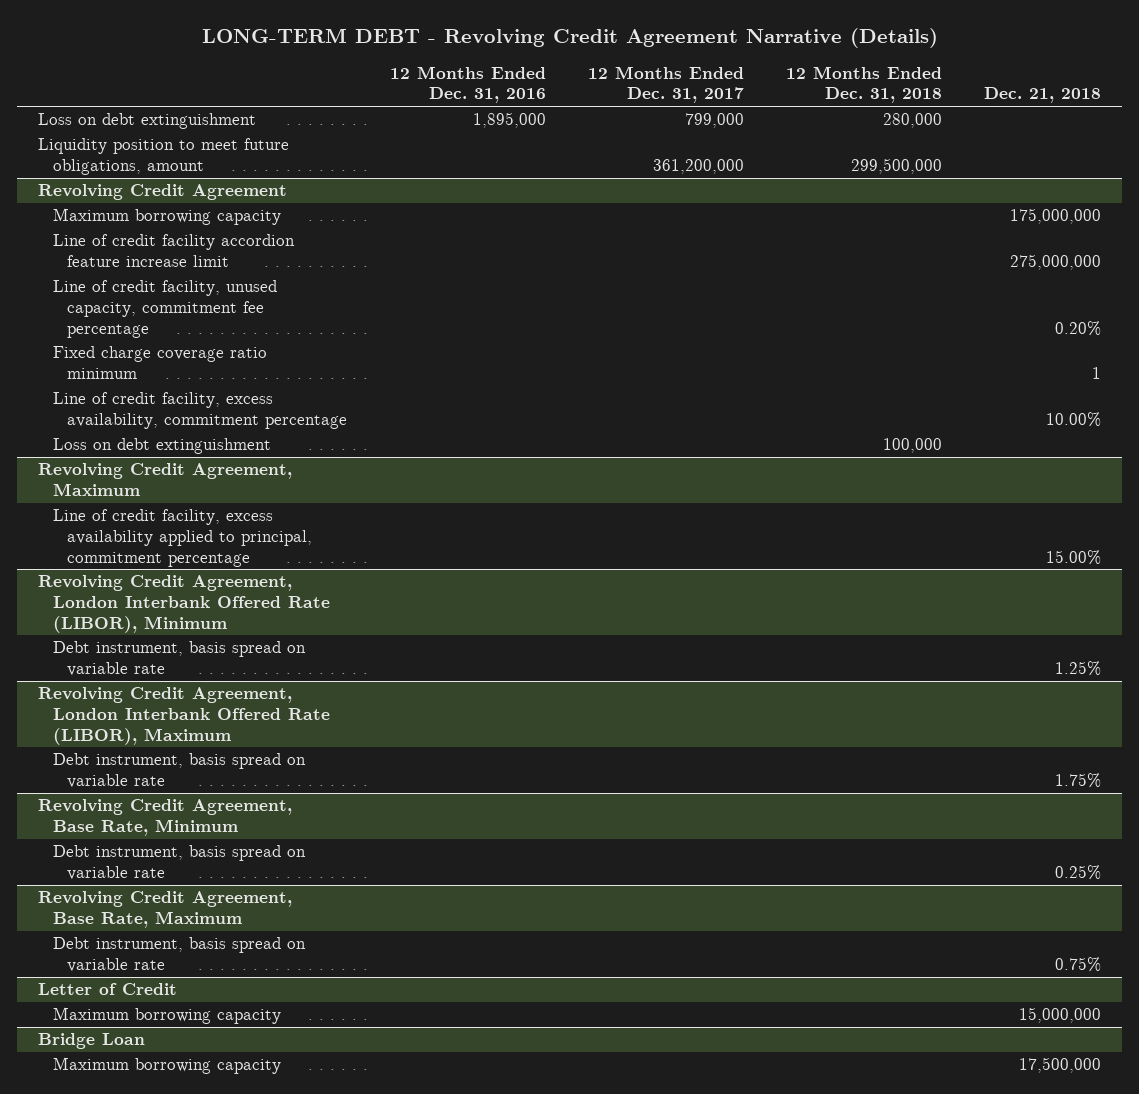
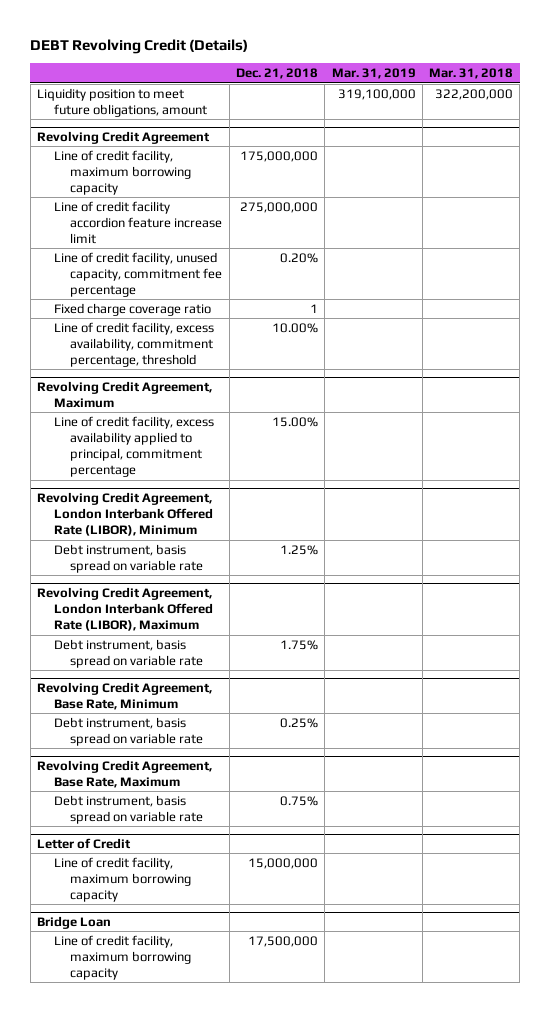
[201,28,938,49] LONG-TERM DEBT - Revolving Credit Agreement Narrative (Details) -> [30,39,249,55] DEBT Revolving Credit (Details)
[389,65,546,104] 12 Months Ended Dec. 31, 2016 -> none
[587,65,744,104] 12 Months Ended Dec. 31, 2017 -> none
[785,65,942,104] 12 Months Ended Dec. 31, 2018 -> none
none -> [331,68,416,80] Mar. 31, 2019
none -> [429,68,514,80] Mar. 31, 2018
[38,113,257,130] Loss on debt extinguishment -> none
[52,208,281,226] Maximum borrowing capacity -> [53,149,192,196] Line of credit facility, maximum borrowing capacity
[52,438,271,455] Loss on debt extinguishment -> none
[52,346,267,379] Fixed charge coverage ratio minimum -> [53,302,211,316] Fixed charge coverage ratio
[52,392,348,429] Line of credit facility, excess availability, commitment percentage -> [53,321,214,368] Line of credit facility, excess availability, commitment percentage, threshold
[52,1007,281,1025] Maximum borrowing capacity -> [53,856,192,903] Line of credit facility, maximum borrowing capacity
[52,1057,281,1075] Maximum borrowing capacity -> [53,934,192,981] Line of credit facility, maximum borrowing capacity

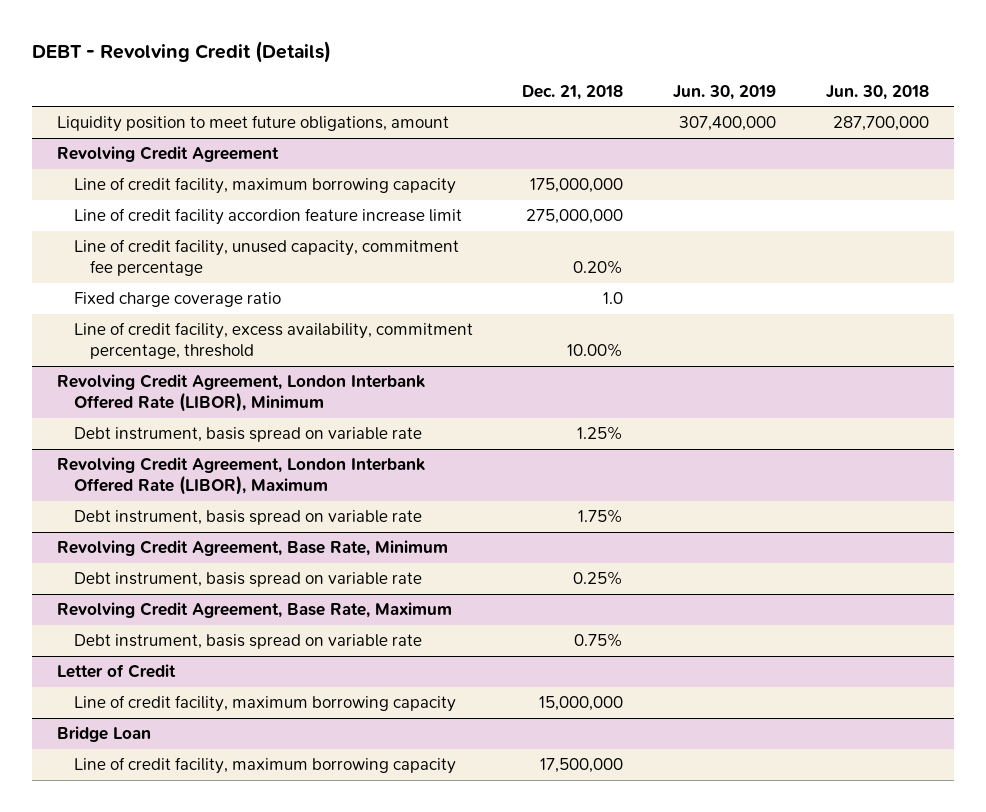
[30,39,249,55] DEBT Revolving Credit (Details) -> [32,41,332,64] DEBT - Revolving Credit (Details)
[331,68,416,80] Mar. 31, 2019 -> none
[429,68,514,80] Mar. 31, 2018 -> none
none -> [673,84,777,100] Jun. 30, 2019
none -> [825,84,929,100] Jun. 30, 2018
[309,303,318,313] 1 -> [603,292,624,305] 1.0
[36,380,212,408] Revolving Credit Agreement, Maximum -> none
[53,415,214,478] Line of credit facility, excess availability applied to principal, commitment percentage -> none

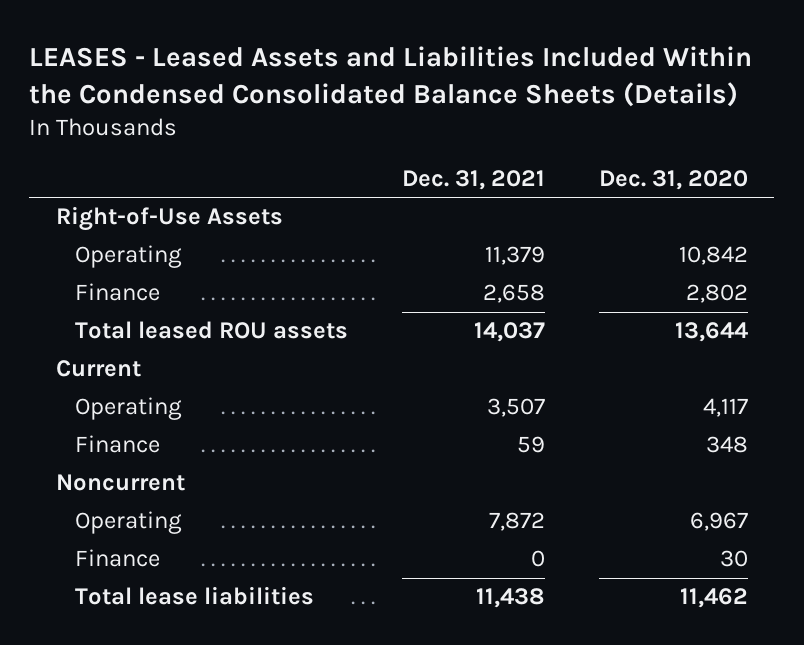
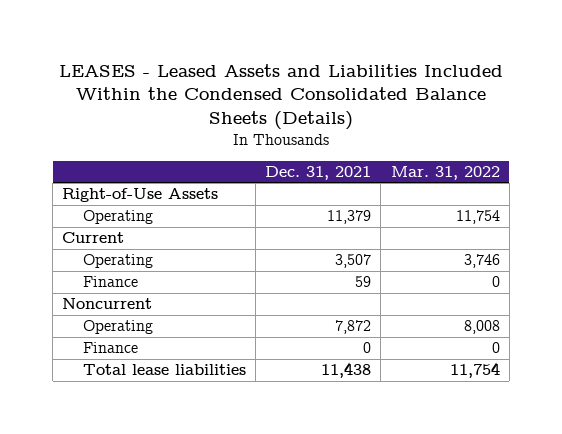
[598,169,748,190] Dec. 31, 2020 -> none
none -> [390,165,500,180] Mar. 31, 2022
[75,283,161,302] Finance -> none
[75,321,349,340] Total leased ROU assets -> none

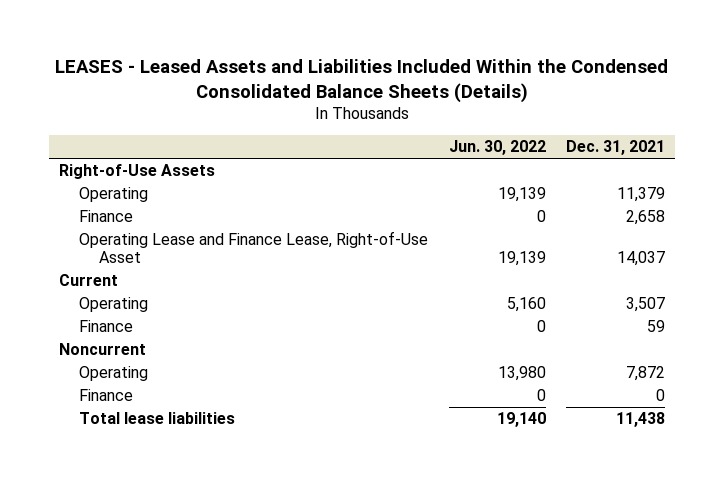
[390,165,500,180] Mar. 31, 2022 -> none
none -> [448,140,546,156] Jun. 30, 2022
none -> [79,210,134,223] Finance
none -> [79,231,429,264] Operating Lease and Finance Lease, Right-of-Use Asset

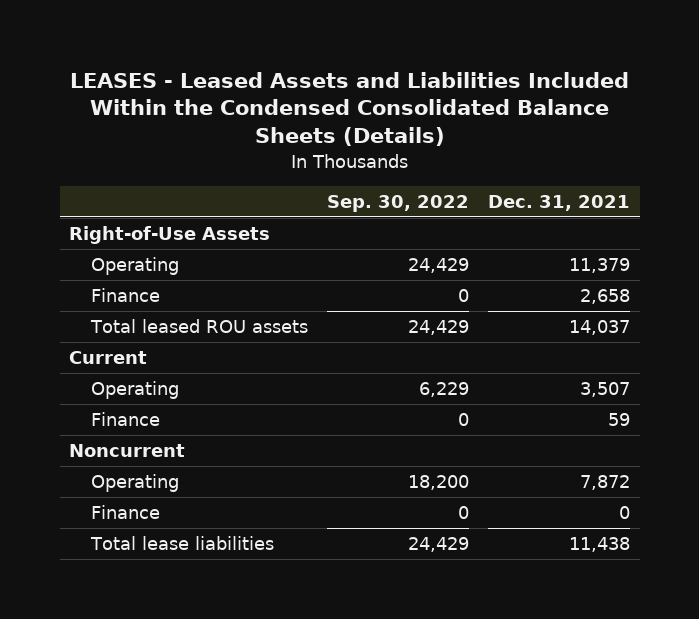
[448,140,546,156] Jun. 30, 2022 -> none
none -> [327,194,470,212] Sep. 30, 2022
[79,231,429,264] Operating Lease and Finance Lease, Right-of-Use Asset -> [90,319,309,334] Total leased ROU assets

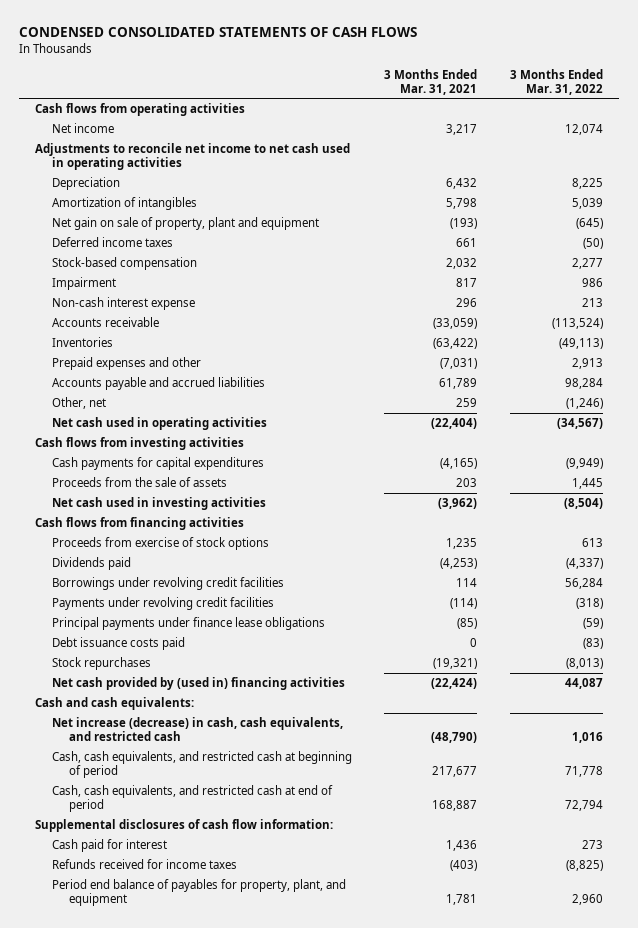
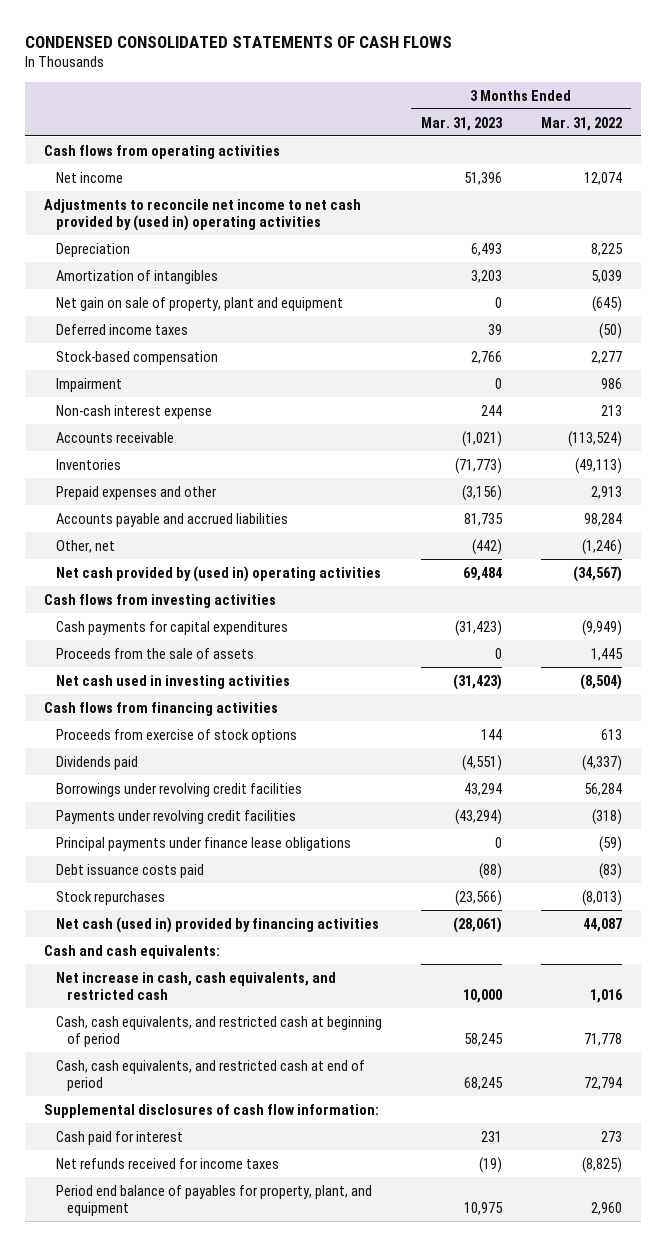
[384,68,478,95] 3 Months Ended Mar. 31, 2021 -> none
none -> [420,116,503,131] Mar. 31, 2023
[35,143,351,171] Adjustments to reconcile net income to net cash used in operating activities -> [44,198,362,231] Adjustments to reconcile net income to net cash provided by (used in) operating activities
[52,417,268,431] Net cash used in operating activities -> [55,565,381,582] Net cash provided by (used in) operating activities
[52,677,346,691] Net cash provided by (used in) financing activities -> [55,916,379,933] Net cash (used in) provided by financing activities
[52,717,344,742] Net increase (decrease) in cash, cash equivalents, and restricted cash -> [55,971,336,1000] Net increase in cash, cash equivalents, and restricted cash
[52,859,238,870] Refunds received for income taxes -> [55,1157,279,1169] Net refunds received for income taxes

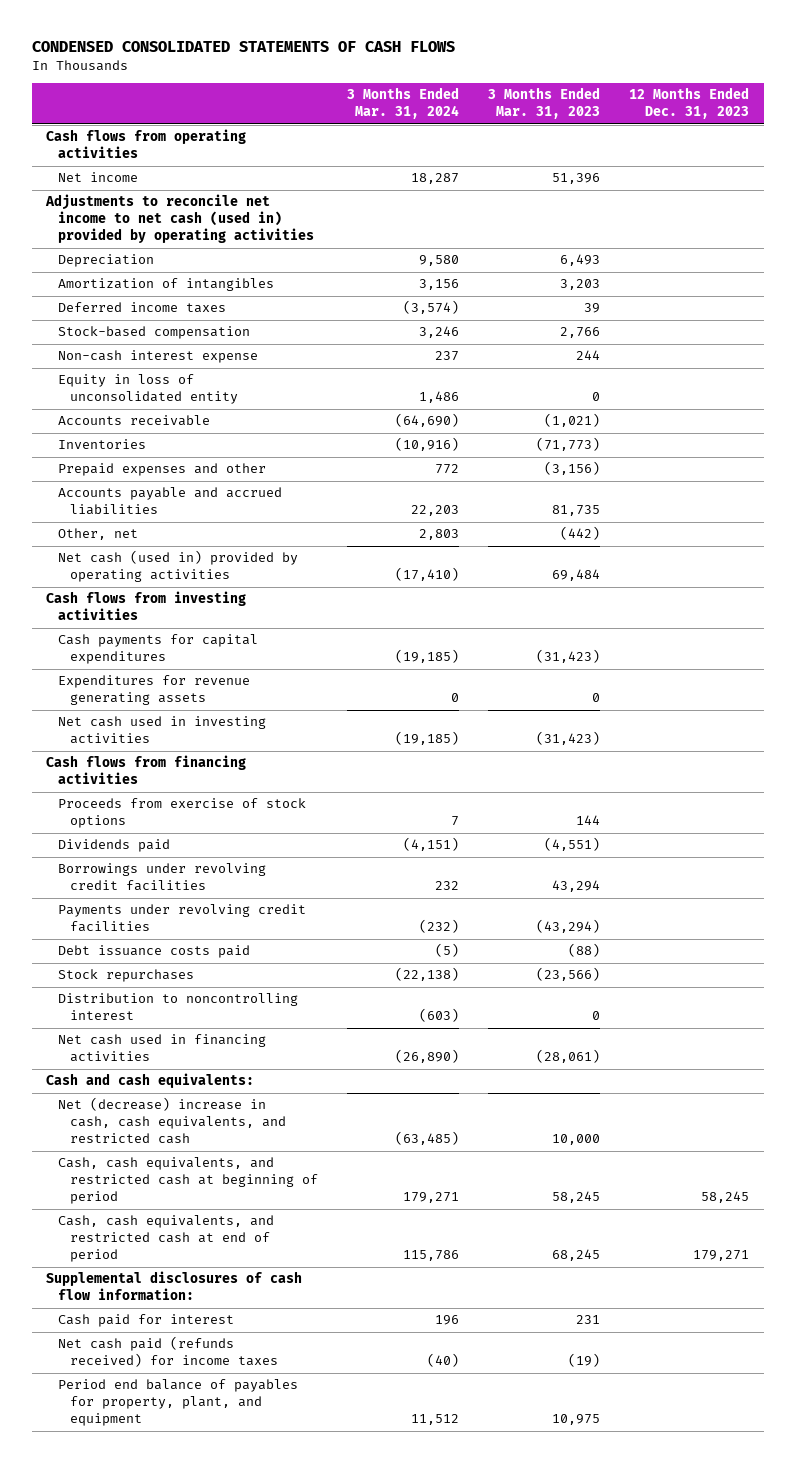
[540,116,622,131] Mar. 31, 2022 -> none
none -> [346,87,459,120] 3 Months Ended Mar. 31, 2024
none -> [629,87,750,120] 12 Months Ended Dec. 31, 2023
[44,198,362,231] Adjustments to reconcile net income to net cash provided by (used in) operating activities -> [45,194,315,244] Adjustments to reconcile net income to net cash (used in) provided by operating activities
[55,296,343,311] Net gain on sale of property, plant and equipment -> none
[55,377,122,392] Impairment -> none
none -> [58,374,238,405] Equity in loss of unconsolidated entity
[55,565,381,582] Net cash provided by (used in) operating activities -> [58,550,299,583] Net cash (used in) provided by operating activities
[55,647,254,659] Proceeds from the sale of assets -> none
none -> [58,675,251,706] Expenditures for revenue generating assets
[55,836,351,851] Principal payments under finance lease obligations -> none
none -> [58,993,299,1021] Distribution to noncontrolling interest
[55,916,379,933] Net cash (used in) provided by financing activities -> [58,1034,267,1063] Net cash used in financing activities
[55,971,336,1000] Net increase in cash, cash equivalents, and restricted cash -> [58,1097,286,1145] Net (decrease) increase in cash, cash equivalents, and restricted cash
[55,1157,279,1169] Net refunds received for income taxes -> [58,1336,278,1368] Net cash paid (refunds received) for income taxes

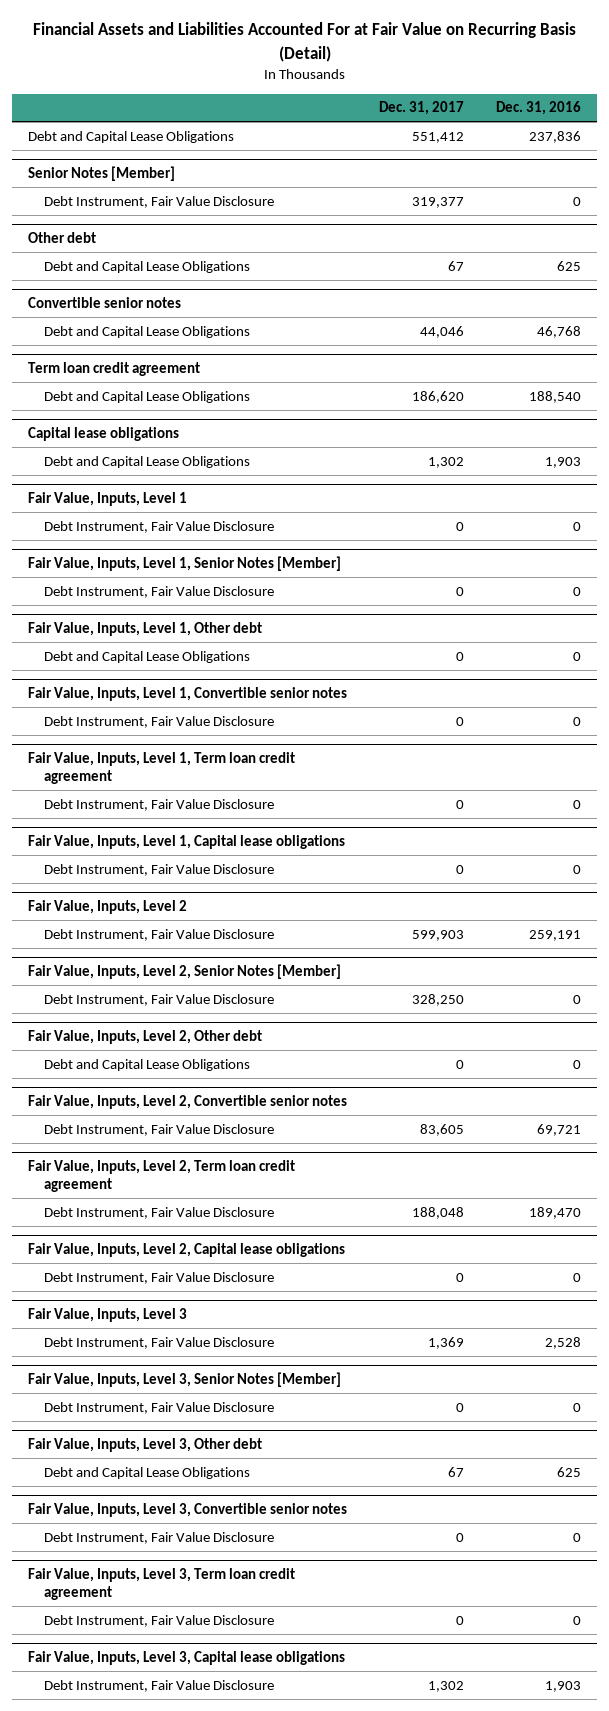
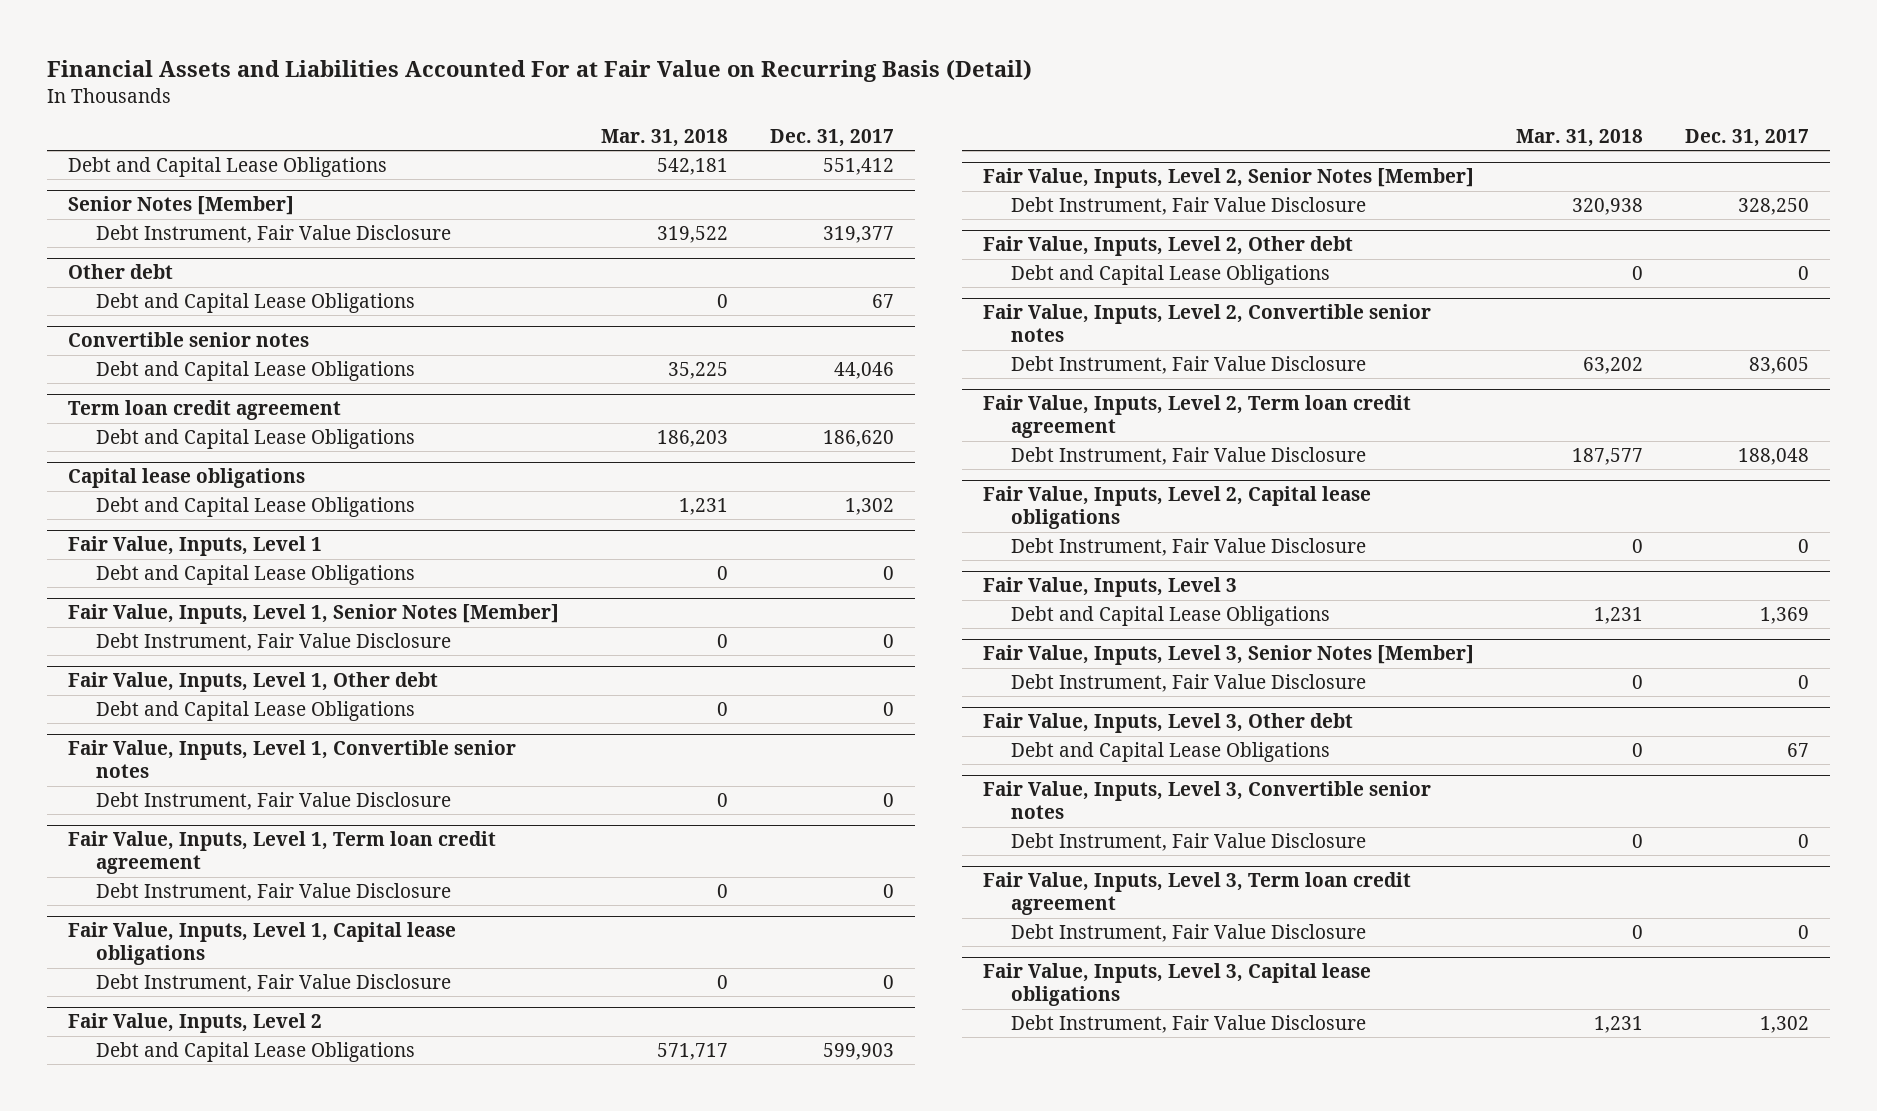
[496,101,582,116] Dec. 31, 2016 -> none
none -> [601,128,729,147] Mar. 31, 2018
[43,520,274,533] Debt Instrument, Fair Value Disclosure -> none
none -> [95,565,415,586] Debt and Capital Lease Obligations
[43,928,274,941] Debt Instrument, Fair Value Disclosure -> [95,1042,415,1063] Debt and Capital Lease Obligations
[43,1336,274,1349] Debt Instrument, Fair Value Disclosure -> [1010,606,1330,627] Debt and Capital Lease Obligations

